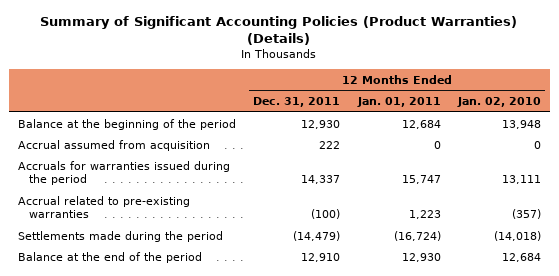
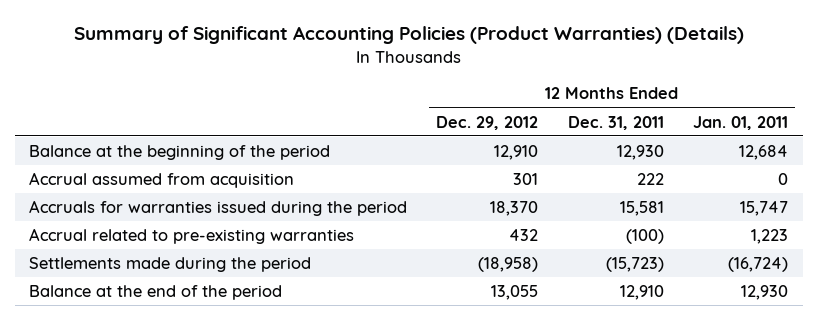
[457,96,542,107] Jan. 02, 2010 -> none
none -> [436,115,539,130] Dec. 29, 2012
[301,175,341,185] 14,337 -> [619,201,664,217] 15,581
[293,230,341,241] (14,479) -> [605,257,664,273] (15,723)

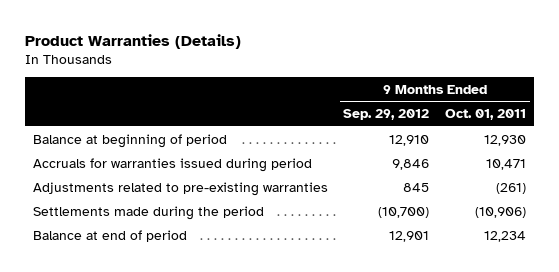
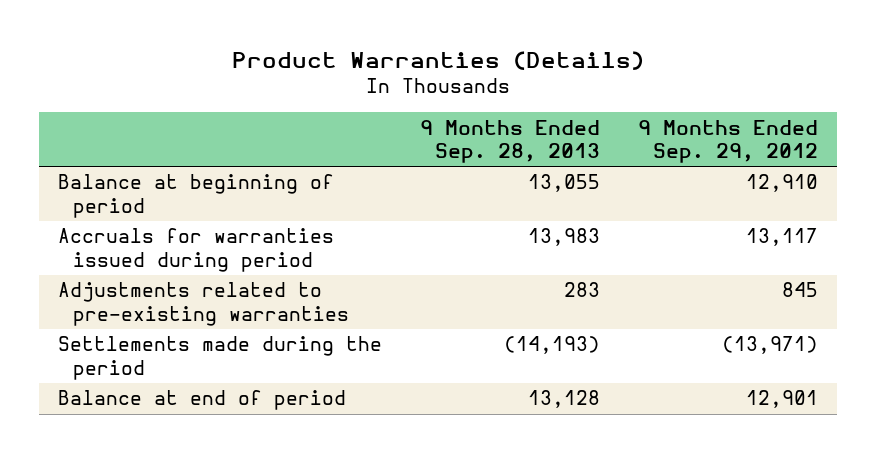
[445,109,527,121] Oct. 01, 2011 -> none
none -> [419,119,600,164] 9 Months Ended Sep. 28, 2013
[392,158,430,170] 9,846 -> [746,228,819,247] 13,117
[378,206,430,218] (10,700) -> [722,336,819,355] (13,971)

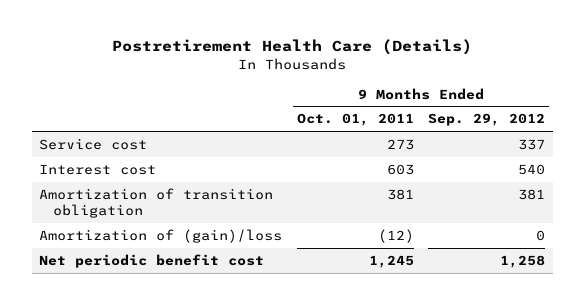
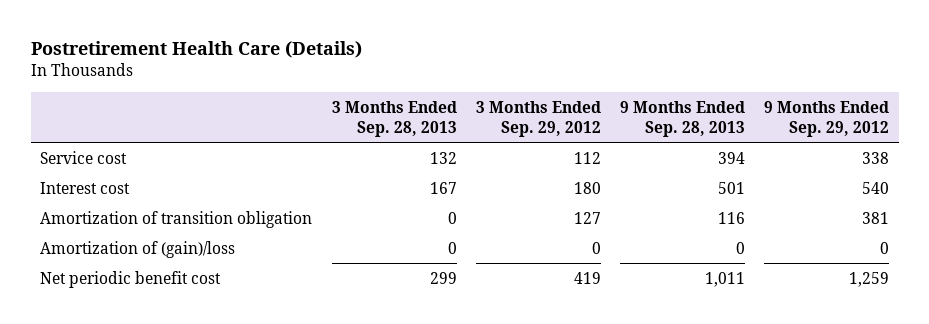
[296,113,414,127] Oct. 01, 2011 -> none
none -> [331,100,457,137] 3 Months Ended Sep. 28, 2013
none -> [475,100,601,137] 3 Months Ended Sep. 29, 2012
none -> [619,100,745,137] 9 Months Ended Sep. 28, 2013
[518,138,546,150] 337 -> [862,151,890,164] 338
[500,254,546,268] 1,258 -> [849,271,890,287] 1,259

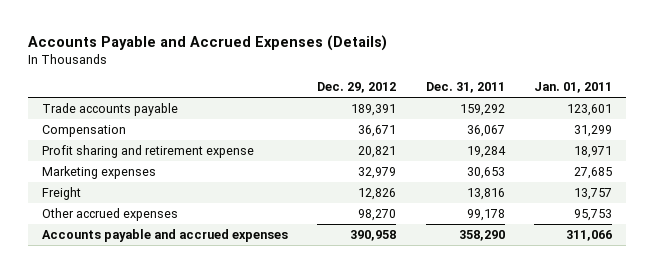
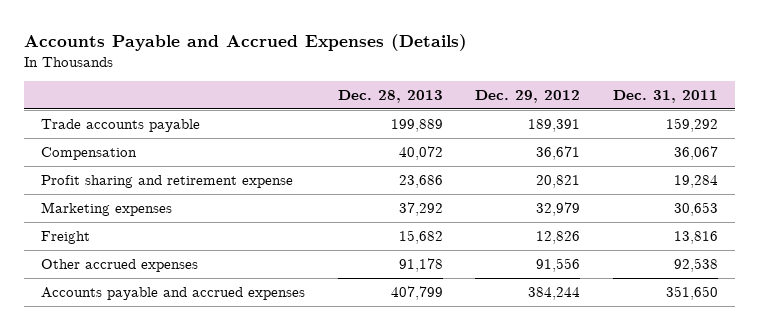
[533,82,612,94] Jan. 01, 2011 -> none
none -> [337,89,443,103] Dec. 28, 2013
[358,208,397,221] 98,270 -> [536,257,581,272] 91,556
[466,208,505,221] 99,178 -> [674,257,719,272] 92,538
[350,229,397,241] 390,958 -> [528,286,581,300] 384,244
[458,229,505,241] 358,290 -> [666,285,719,300] 351,650

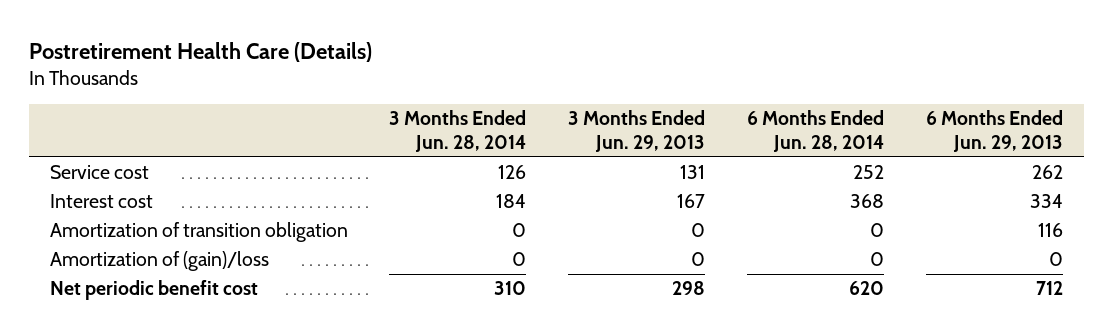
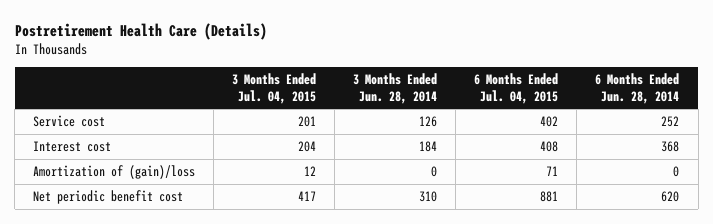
[568,110,706,153] 3 Months Ended Jun. 29, 2013 -> none
[925,110,1063,153] 6 Months Ended Jun. 29, 2013 -> none
none -> [232,73,317,104] 3 Months Ended Jul. 04, 2015
none -> [474,73,559,104] 6 Months Ended Jul. 04, 2015
[49,222,348,243] Amortization of transition obligation -> none

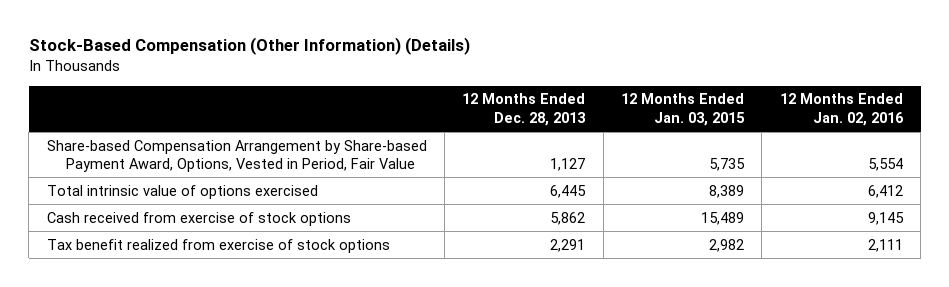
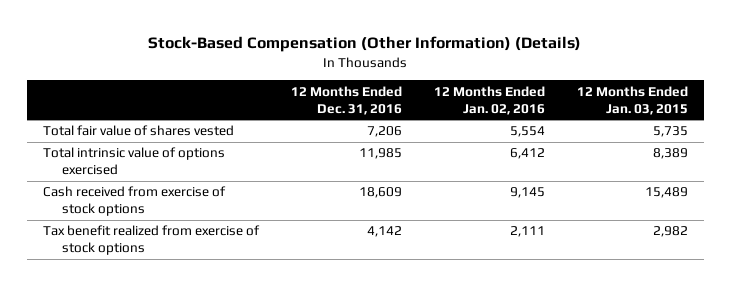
[462,93,587,126] 12 Months Ended Dec. 28, 2013 -> none
none -> [290,85,402,115] 12 Months Ended Dec. 31, 2016
[46,139,427,172] Share-based Compensation Arrangement by Share-based Payment Award, Options, Vested in Period, Fair Value -> [42,125,234,137] Total fair value of shares vested

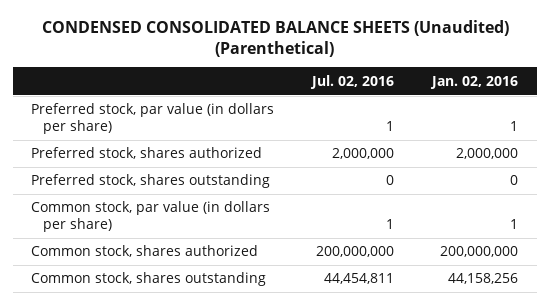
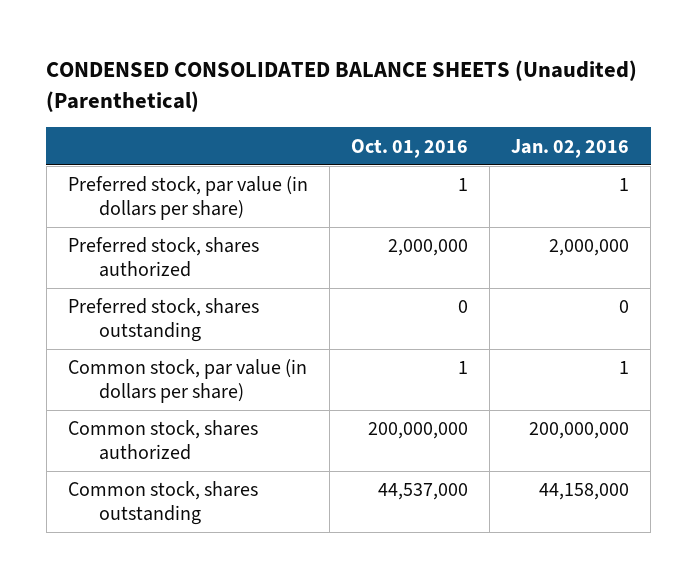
[310,74,395,89] Jul. 02, 2016 -> none
none -> [350,138,468,158] Oct. 01, 2016
[447,273,518,285] 44,158,256 -> [539,483,630,501] 44,158,000

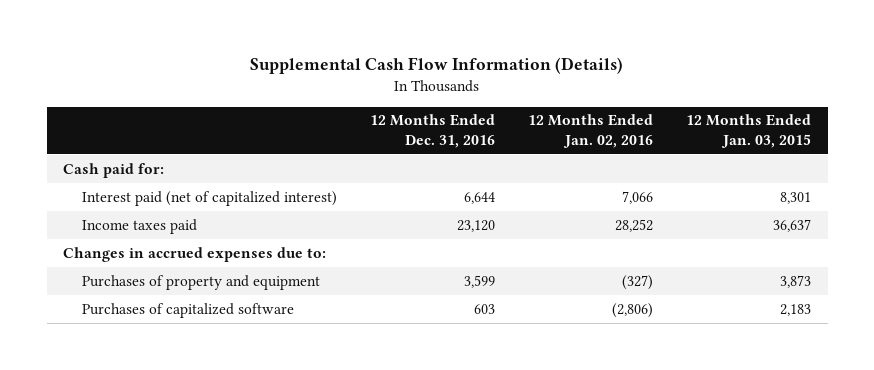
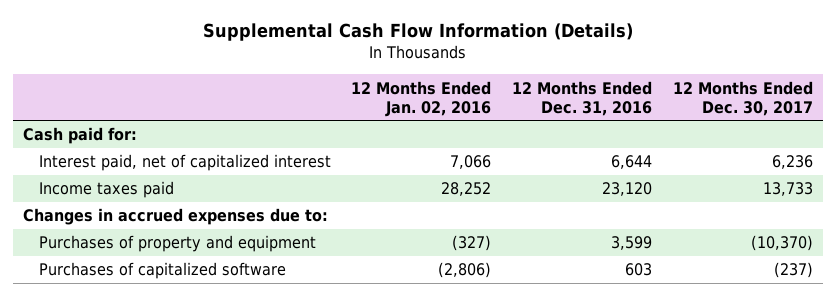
[686,114,812,149] 12 Months Ended Jan. 03, 2015 -> none
none -> [672,80,813,116] 12 Months Ended Dec. 30, 2017
[82,190,338,206] Interest paid (net of capitalized interest) -> [38,154,331,172] Interest paid, net of capitalized interest

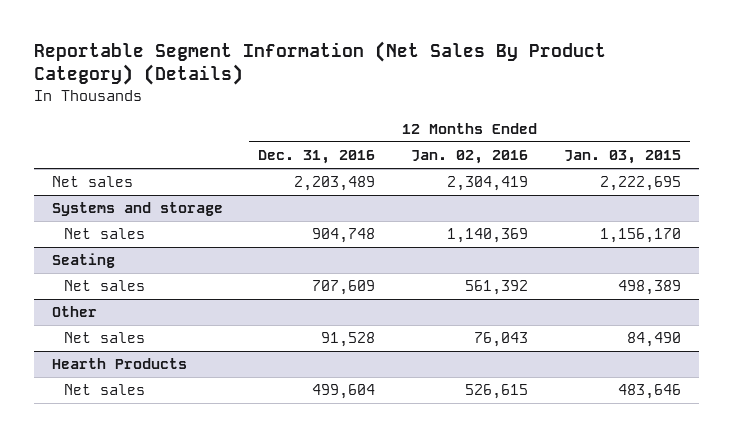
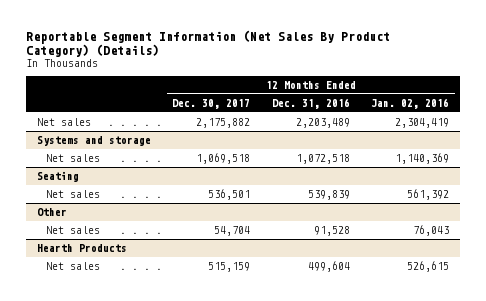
[564,150,682,165] Jan. 03, 2015 -> none
none -> [172,98,251,109] Dec. 30, 2017
[312,228,376,244] 904,748 -> [295,154,350,165] 1,072,518
[312,280,376,296] 707,609 -> [307,190,350,201] 539,839

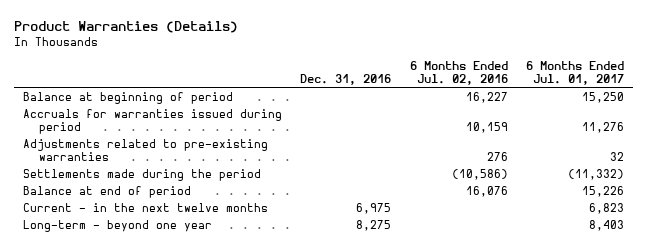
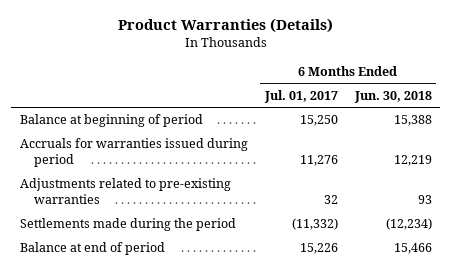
[300,73,392,85] Dec. 31, 2016 -> none
[409,60,508,85] 6 Months Ended Jul. 02, 2016 -> none
none -> [353,90,432,103] Jun. 30, 2018
[23,202,269,212] Current - in the next twelve months -> none
[23,219,213,232] Long-term - beyond one year -> none

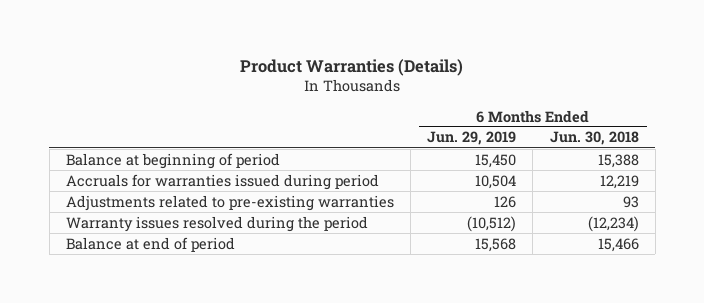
[263,89,338,103] Jul. 01, 2017 -> none
none -> [427,131,517,146] Jun. 29, 2019
[19,218,236,232] Settlements made during the period -> [65,215,368,232] Warranty issues resolved during the period

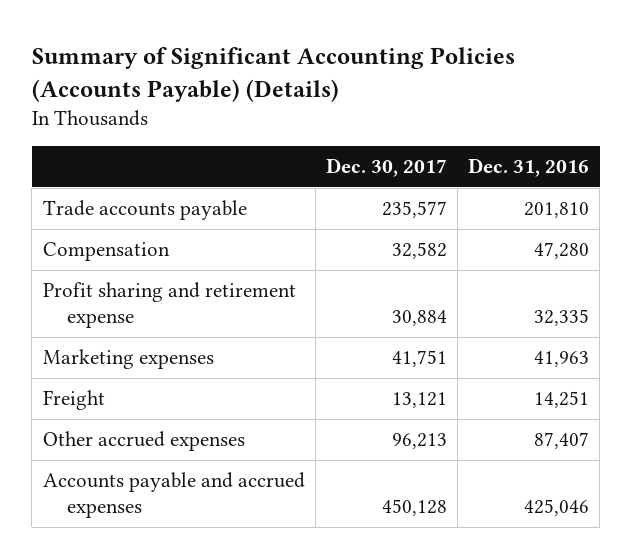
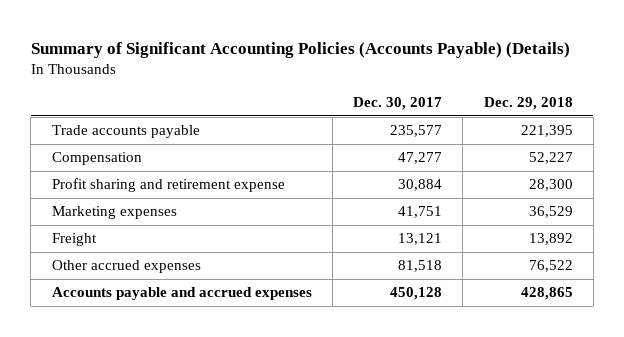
[468,158,590,178] Dec. 31, 2016 -> none
none -> [483,96,573,110] Dec. 29, 2018
[391,242,447,260] 32,582 -> [398,152,443,165] 47,277
[391,433,447,450] 96,213 -> [398,260,443,273] 81,518

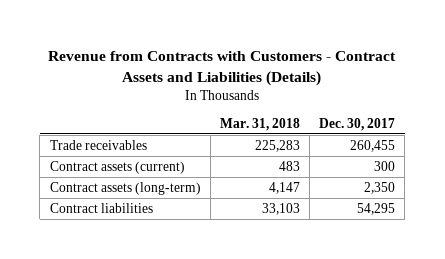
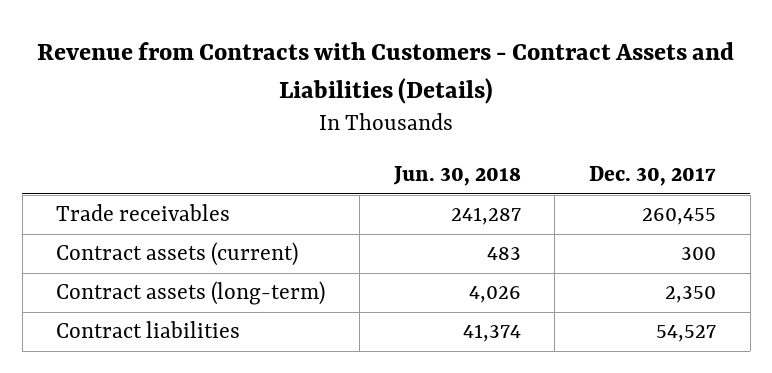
[219,117,300,131] Mar. 31, 2018 -> none
none -> [392,166,521,187] Jun. 30, 2018
[357,202,396,215] 54,295 -> [655,325,716,343] 54,527

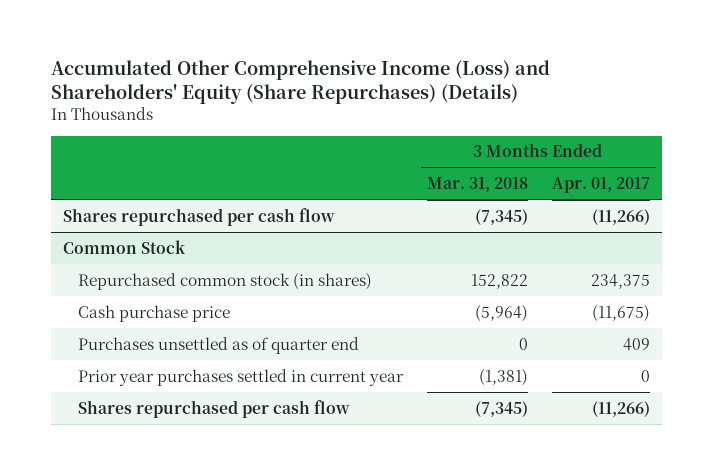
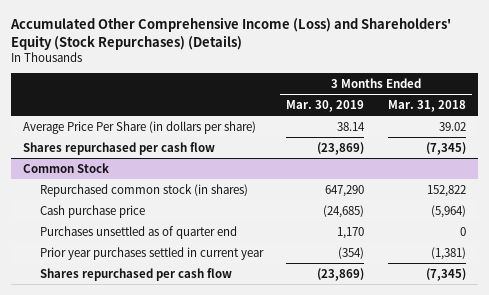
[51,60,551,105] Accumulated Other Comprehensive Income (Loss) and Shareholders' Equity (Share Repurchases) (Details) -> [10,16,452,50] Accumulated Other Comprehensive Income (Loss) and Shareholders' Equity (Stock Repurchases) (Details)
[551,177,650,194] Apr. 01, 2017 -> none
none -> [286,100,365,113] Mar. 30, 2019
none -> [22,120,256,134] Average Price Per Share (in dollars per share)

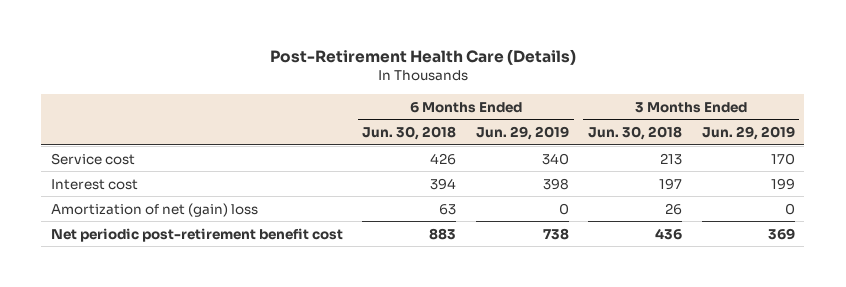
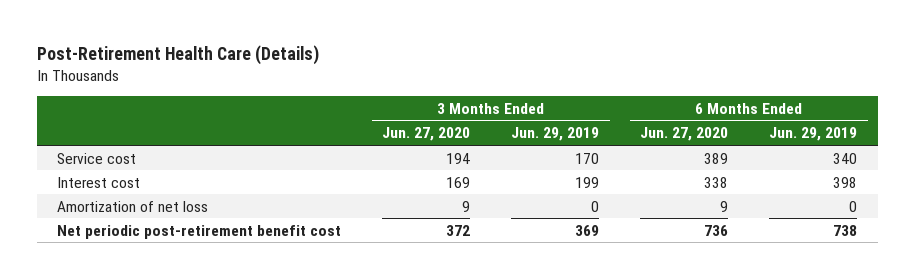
[362,125,457,140] Jun. 30, 2018 -> none
[588,125,683,140] Jun. 30, 2018 -> none
none -> [382,127,471,142] Jun. 27, 2020
none -> [640,127,729,142] Jun. 27, 2020
[50,202,258,217] Amortization of net (gain) loss -> [57,200,209,212] Amortization of net loss

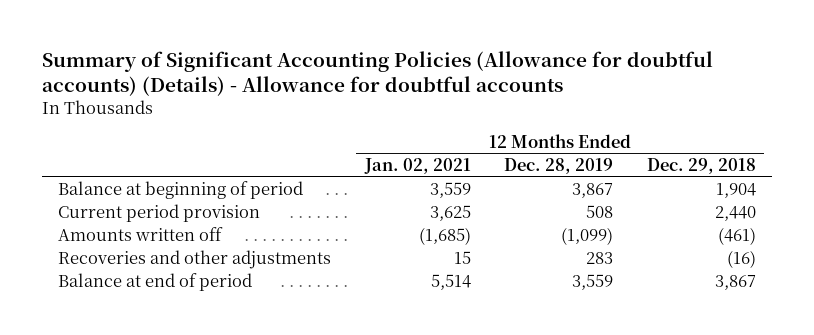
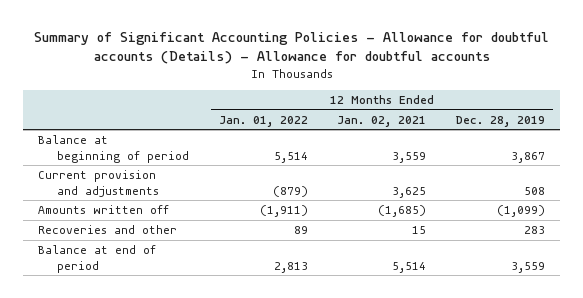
[41,50,713,97] Summary of Significant Accounting Policies (Allowance for doubtful accounts) (Details) - Allowance for doubtful accounts -> [33,32,549,65] Summary of Significant Accounting Policies - Allowance for doubtful accounts (Details) - Allowance for doubtful accounts
[646,158,756,175] Dec. 29, 2018 -> none
none -> [218,115,308,127] Jan. 01, 2022
[58,204,261,223] Current period provision -> [38,170,160,197] Current provision and adjustments
[58,250,332,270] Recoveries and other adjustments -> [38,225,178,235] Recoveries and other

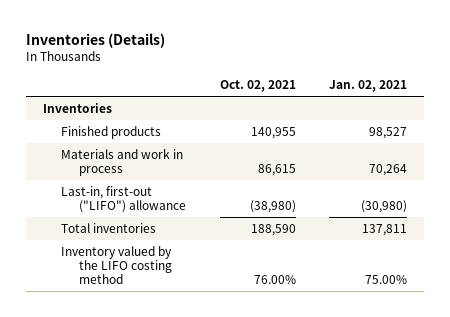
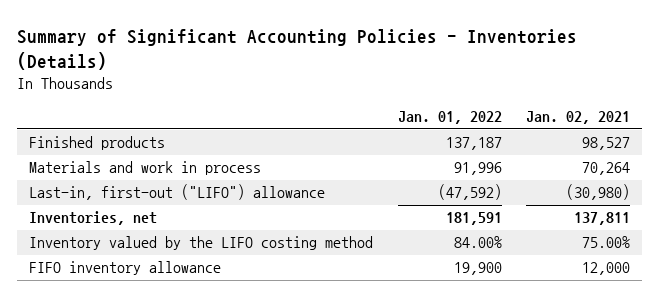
[26,32,166,48] Inventories (Details) -> [17,28,578,70] Summary of Significant Accounting Policies - Inventories (Details)
[219,79,296,92] Oct. 02, 2021 -> none
none -> [397,111,502,125] Jan. 01, 2022
[42,102,112,113] Inventories -> none
[60,222,156,233] Total inventories -> [29,211,158,226] Inventories, net
none -> [29,261,222,276] FIFO inventory allowance

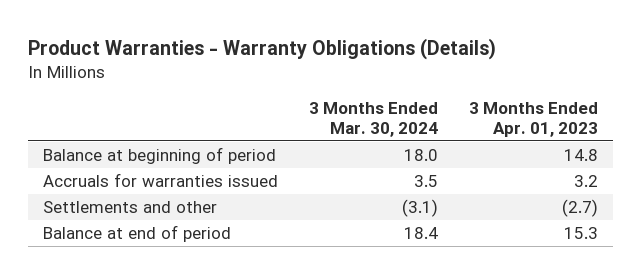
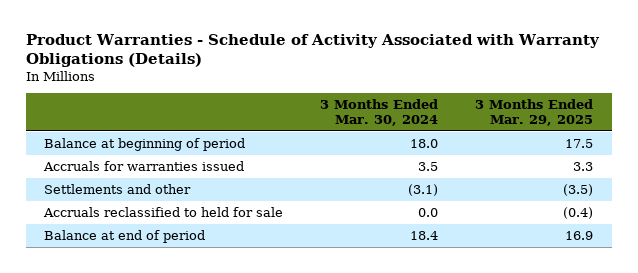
[28,37,497,60] Product Warranties - Warranty Obligations (Details) -> [25,33,600,68] Product Warranties - Schedule of Activity Associated with Warranty Obligations (Details)
[468,102,598,137] 3 Months Ended Apr. 01, 2023 -> none
none -> [475,99,594,126] 3 Months Ended Mar. 29, 2025
none -> [43,206,284,217] Accruals reclassified to held for sale

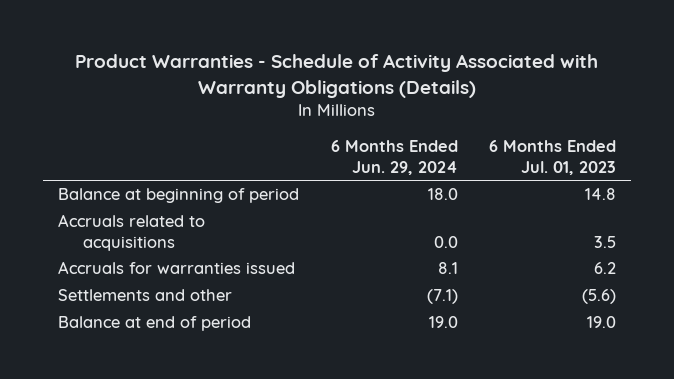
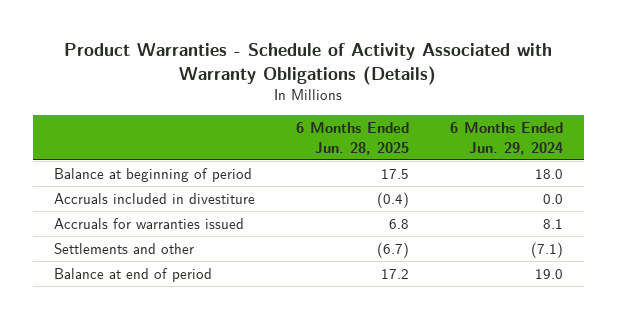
[488,140,616,175] 6 Months Ended Jul. 01, 2023 -> none
none -> [295,122,409,155] 6 Months Ended Jun. 28, 2025
[58,214,206,251] Accruals related to acquisitions -> none
none -> [53,192,255,204] Accruals included in divestiture

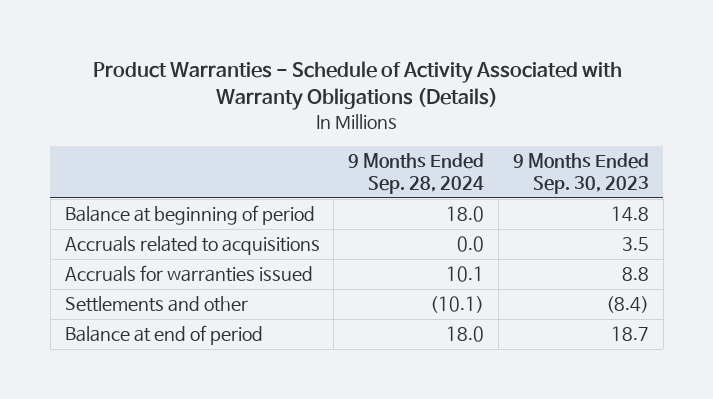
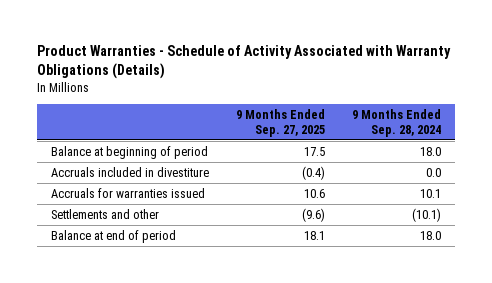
[512,153,649,195] 9 Months Ended Sep. 30, 2023 -> none
none -> [235,108,325,137] 9 Months Ended Sep. 27, 2025
[64,236,320,256] Accruals related to acquisitions -> none
none -> [50,166,209,177] Accruals included in divestiture

